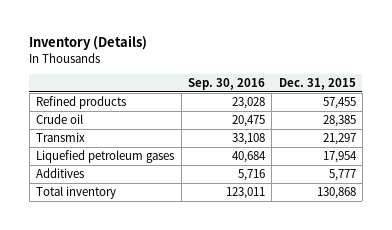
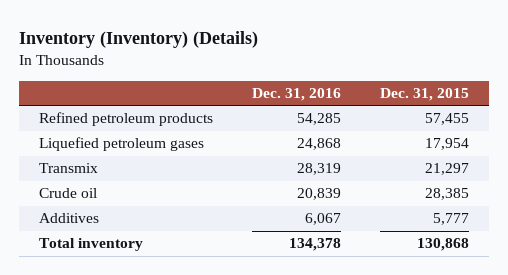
[29,35,148,51] Inventory (Details) -> [19,30,259,48] Inventory (Inventory) (Details)
[187,78,265,91] Sep. 30, 2016 -> none
none -> [252,88,342,102] Dec. 31, 2016
[36,96,127,110] Refined products -> [38,112,213,127] Refined petroleum products
[36,132,86,143] Transmix -> [38,163,98,174] Transmix
[36,114,84,125] Crude oil -> [38,188,97,199] Crude oil

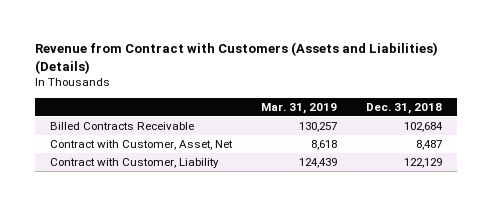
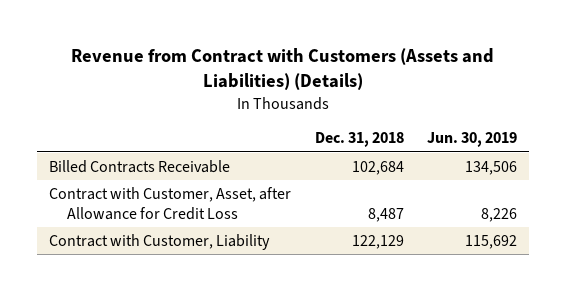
[260,102,337,114] Mar. 31, 2019 -> none
none -> [427,132,518,148] Jun. 30, 2019
[49,140,233,151] Contract with Customer, Asset, Net -> [49,186,292,220] Contract with Customer, Asset, after Allowance for Credit Loss

